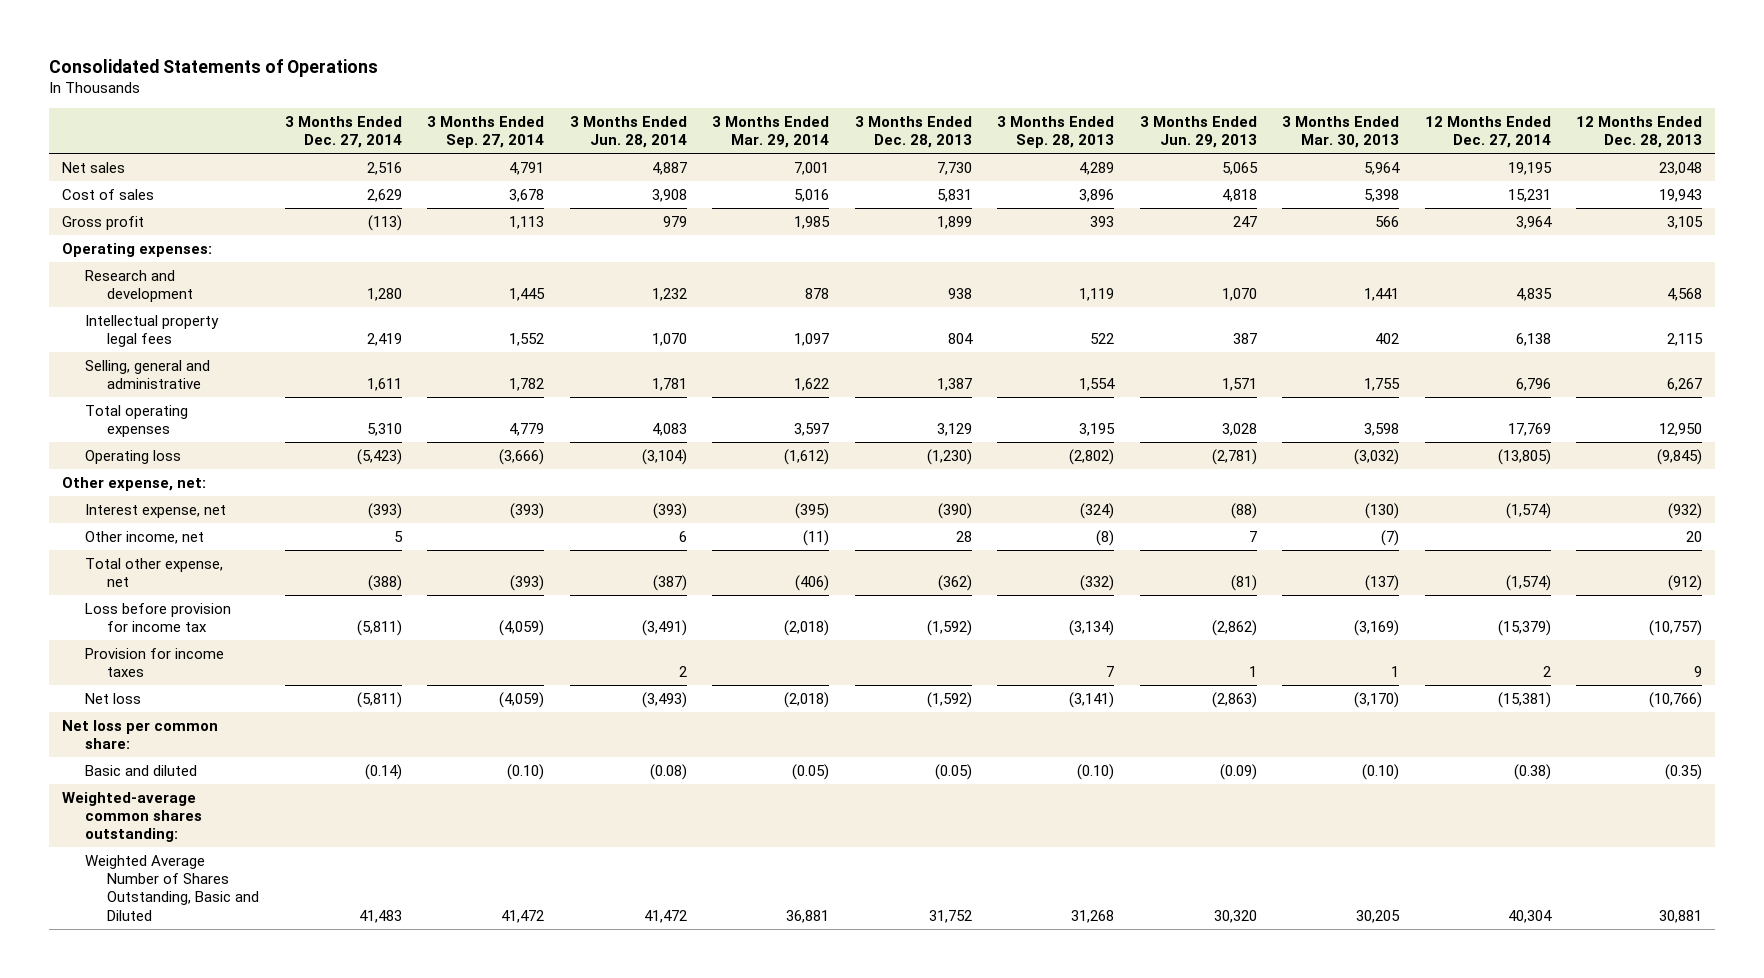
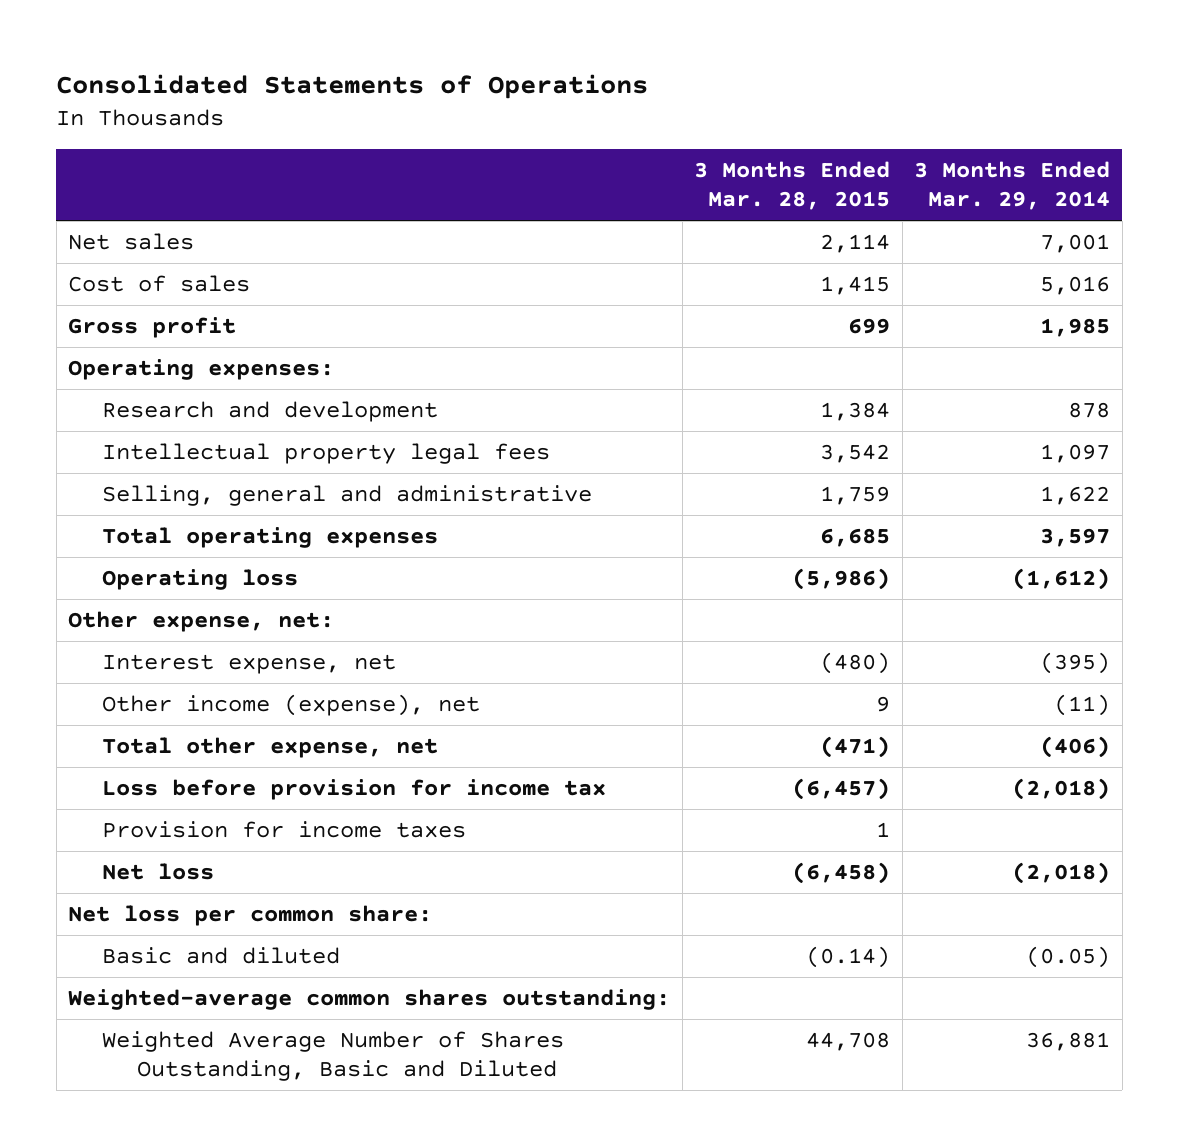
[284,115,402,149] 3 Months Ended Dec. 27, 2014 -> none
[427,115,545,149] 3 Months Ended Sep. 27, 2014 -> none
[569,115,687,149] 3 Months Ended Jun. 28, 2014 -> none
[854,115,972,149] 3 Months Ended Dec. 28, 2013 -> none
[997,115,1115,149] 3 Months Ended Sep. 28, 2013 -> none
[1139,115,1257,149] 3 Months Ended Jun. 29, 2013 -> none
[1282,115,1400,149] 3 Months Ended Mar. 30, 2013 -> none
[1424,115,1551,149] 12 Months Ended Dec. 27, 2014 -> none
[1576,115,1703,149] 12 Months Ended Dec. 28, 2013 -> none
none -> [694,161,891,210] 3 Months Ended Mar. 28, 2015
[84,530,204,544] Other income, net -> [102,694,481,717] Other income (expense), net

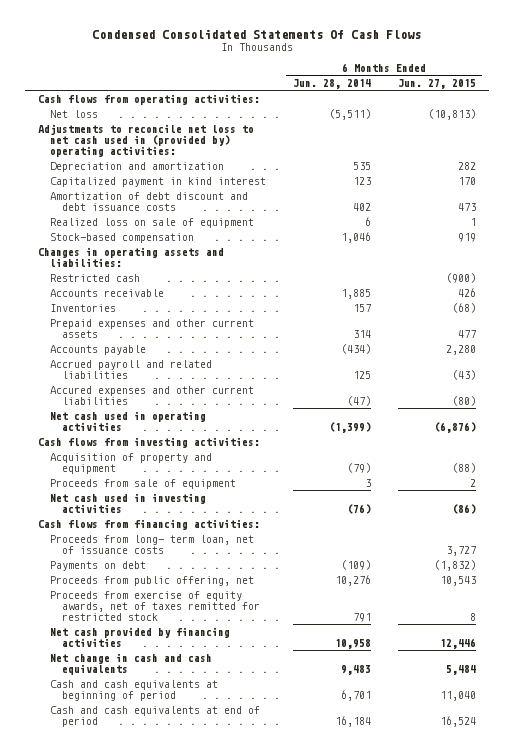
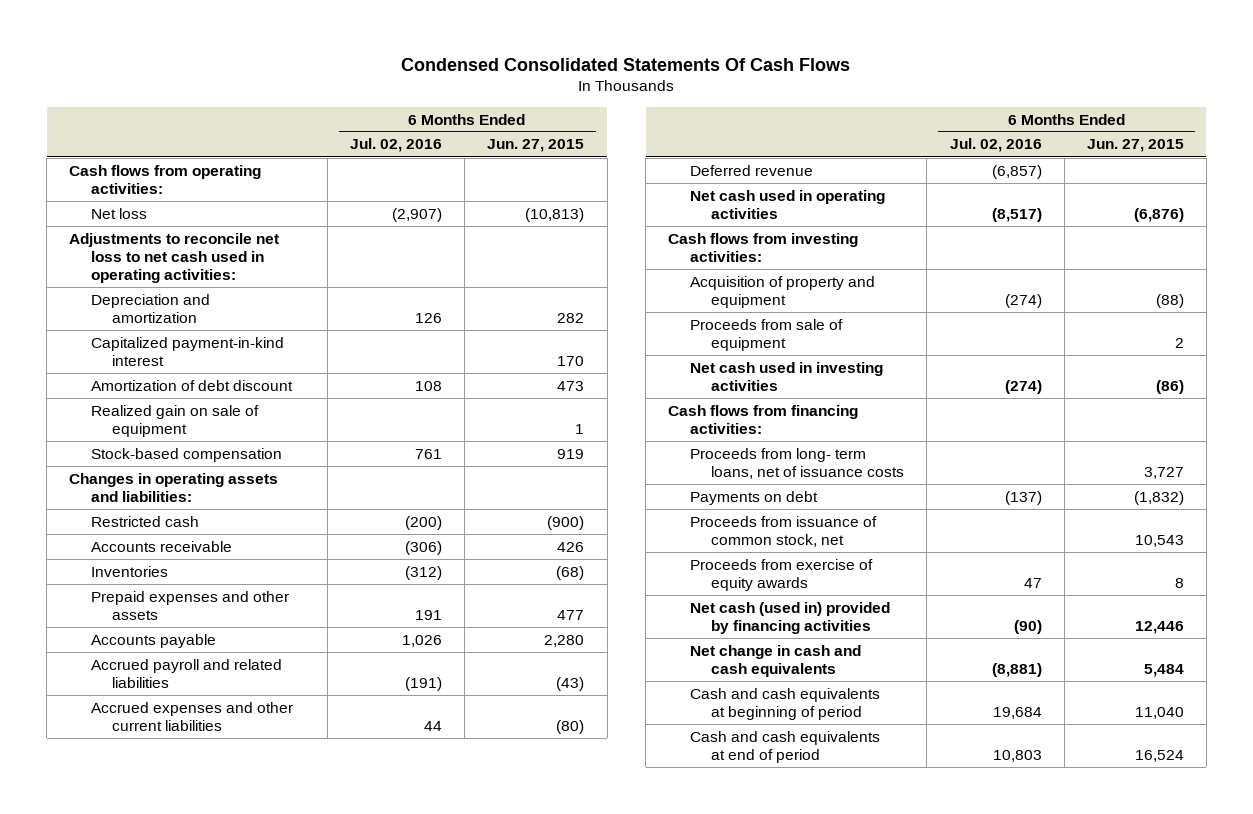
[293,79,372,90] Jun. 28, 2014 -> none
none -> [350,138,443,153] Jul. 02, 2016
[38,123,255,158] Adjustments to reconcile net loss to net cash used in (provided by) operating activities: -> [69,232,280,284] Adjustments to reconcile net loss to net cash used in operating activities:
[50,176,267,187] Capitalized payment in kind interest -> [90,336,284,366] Capitalized payment-in-kind interest
[50,191,249,211] Amortization of debt discount and debt issuance costs -> [90,379,293,391] Amortization of debt discount
[50,217,255,228] Realized loss on sale of equipment -> [90,404,259,437] Realized gain on sale of equipment
[50,318,255,338] Prepaid expenses and other current assets -> [90,590,289,620] Prepaid expenses and other assets
[50,385,255,405] Accured expenses and other current liabilities -> [90,701,293,731] Accrued expenses and other current liabilities
none -> [689,164,813,176] Deferred revenue
[50,534,255,554] Proceeds from long- term loan, net of issuance costs -> [689,447,905,479] Proceeds from long- term loans, net of issuance costs
[50,575,255,586] Proceeds from public offering, net -> [689,515,877,547] Proceeds from issuance of common stock, net
[50,590,261,622] Proceeds from exercise of equity awards, net of taxes remitted for restricted stock -> [689,558,873,591] Proceeds from exercise of equity awards
[50,626,231,647] Net cash provided by financing activities -> [689,601,890,634] Net cash (used in) provided by financing activities

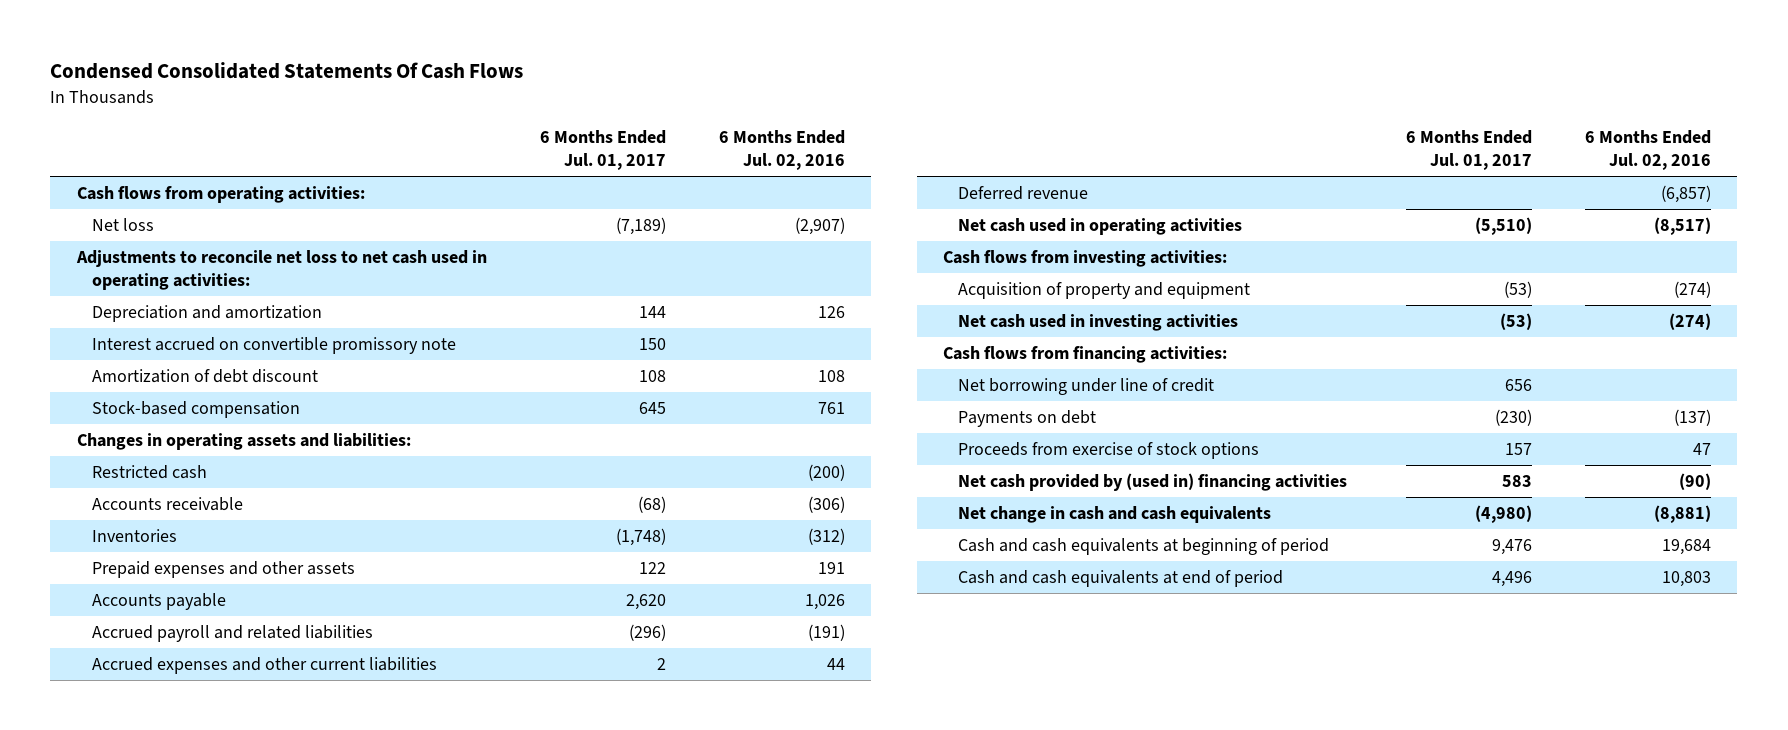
[487,139,585,153] Jun. 27, 2015 -> none
none -> [539,130,666,170] 6 Months Ended Jul. 01, 2017
[90,336,284,366] Capitalized payment-in-kind interest -> none
none -> [91,337,456,355] Interest accrued on convertible promissory note
[90,404,259,437] Realized gain on sale of equipment -> none
[689,318,843,351] Proceeds from sale of equipment -> none
[689,447,905,479] Proceeds from long- term loans, net of issuance costs -> none
none -> [957,378,1214,396] Net borrowing under line of credit
[689,515,877,547] Proceeds from issuance of common stock, net -> none
[689,558,873,591] Proceeds from exercise of equity awards -> [957,442,1259,460] Proceeds from exercise of stock options
[689,601,890,634] Net cash (used in) provided by financing activities -> [957,473,1347,492] Net cash provided by (used in) financing activities

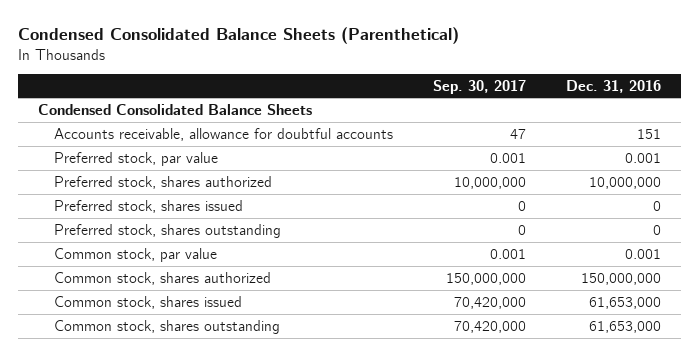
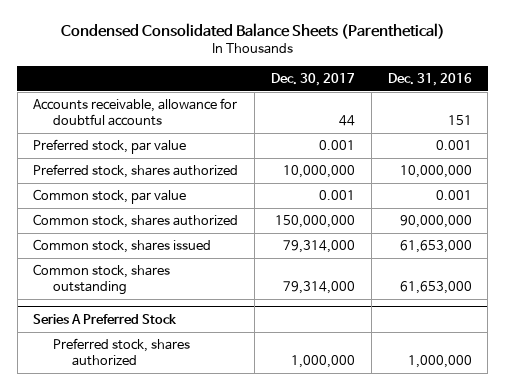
[432,79,526,94] Sep. 30, 2017 -> none
none -> [271,72,356,86] Dec. 30, 2017
[38,103,313,115] Condensed Consolidated Balance Sheets -> none
[53,199,243,213] Preferred stock, shares issued -> none
[53,223,281,238] Preferred stock, shares outstanding -> none
[580,272,661,285] 150,000,000 -> [399,215,472,229] 90,000,000
none -> [33,313,178,324] Series A Preferred Stock
none -> [52,338,190,366] Preferred stock, shares authorized

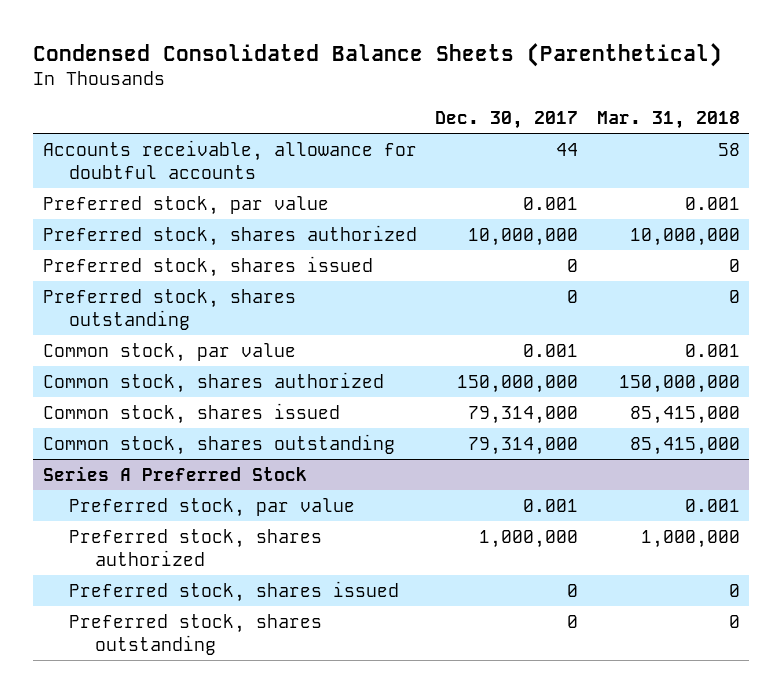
[387,72,472,86] Dec. 31, 2016 -> none
none -> [596,111,740,130] Mar. 31, 2018
none -> [42,255,373,277] Preferred stock, shares issued
none -> [42,288,296,330] Preferred stock, shares outstanding
none -> [68,497,355,517] Preferred stock, par value
none -> [68,580,399,602] Preferred stock, shares issued
none -> [68,613,322,655] Preferred stock, shares outstanding

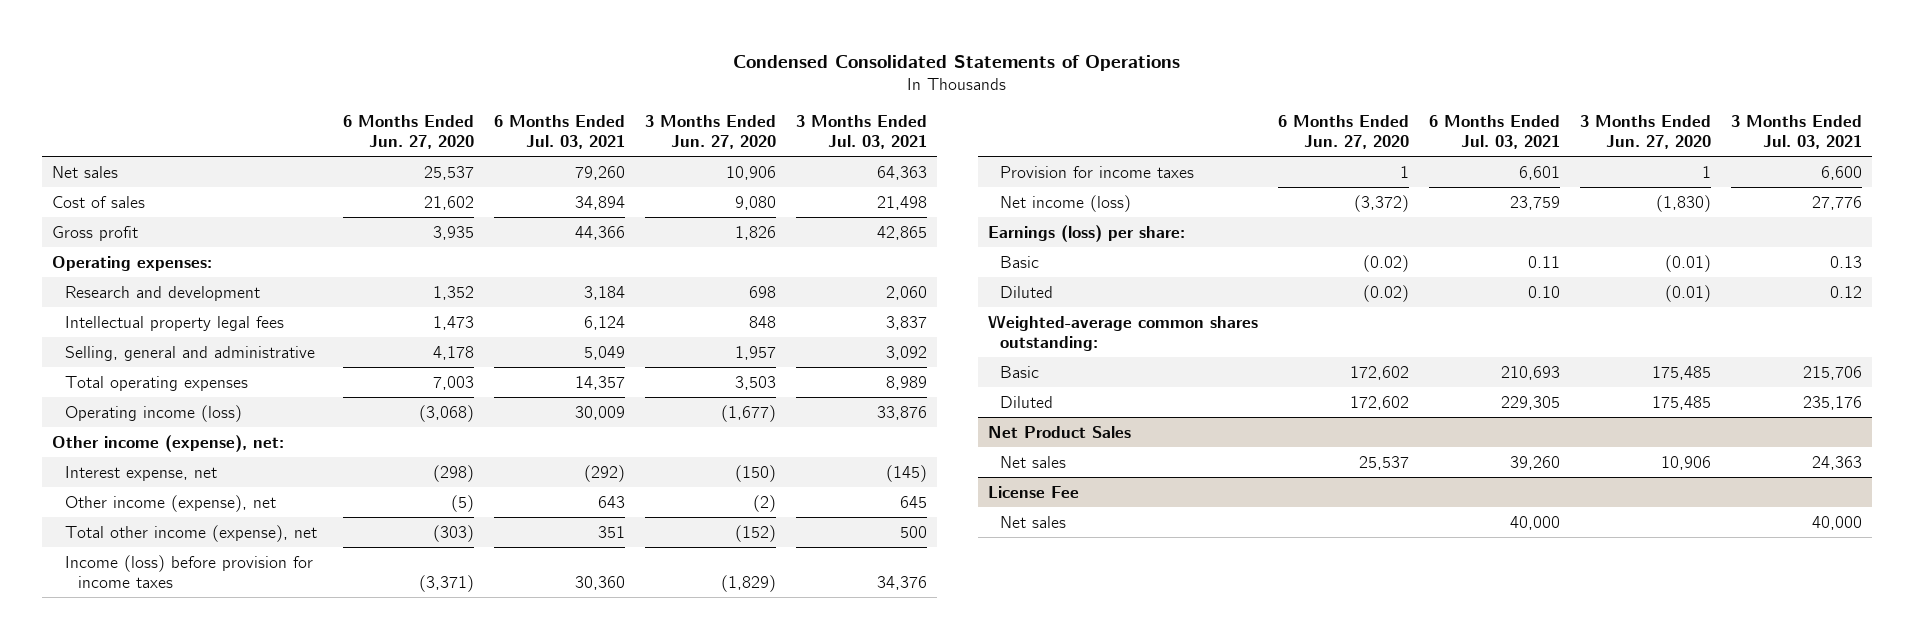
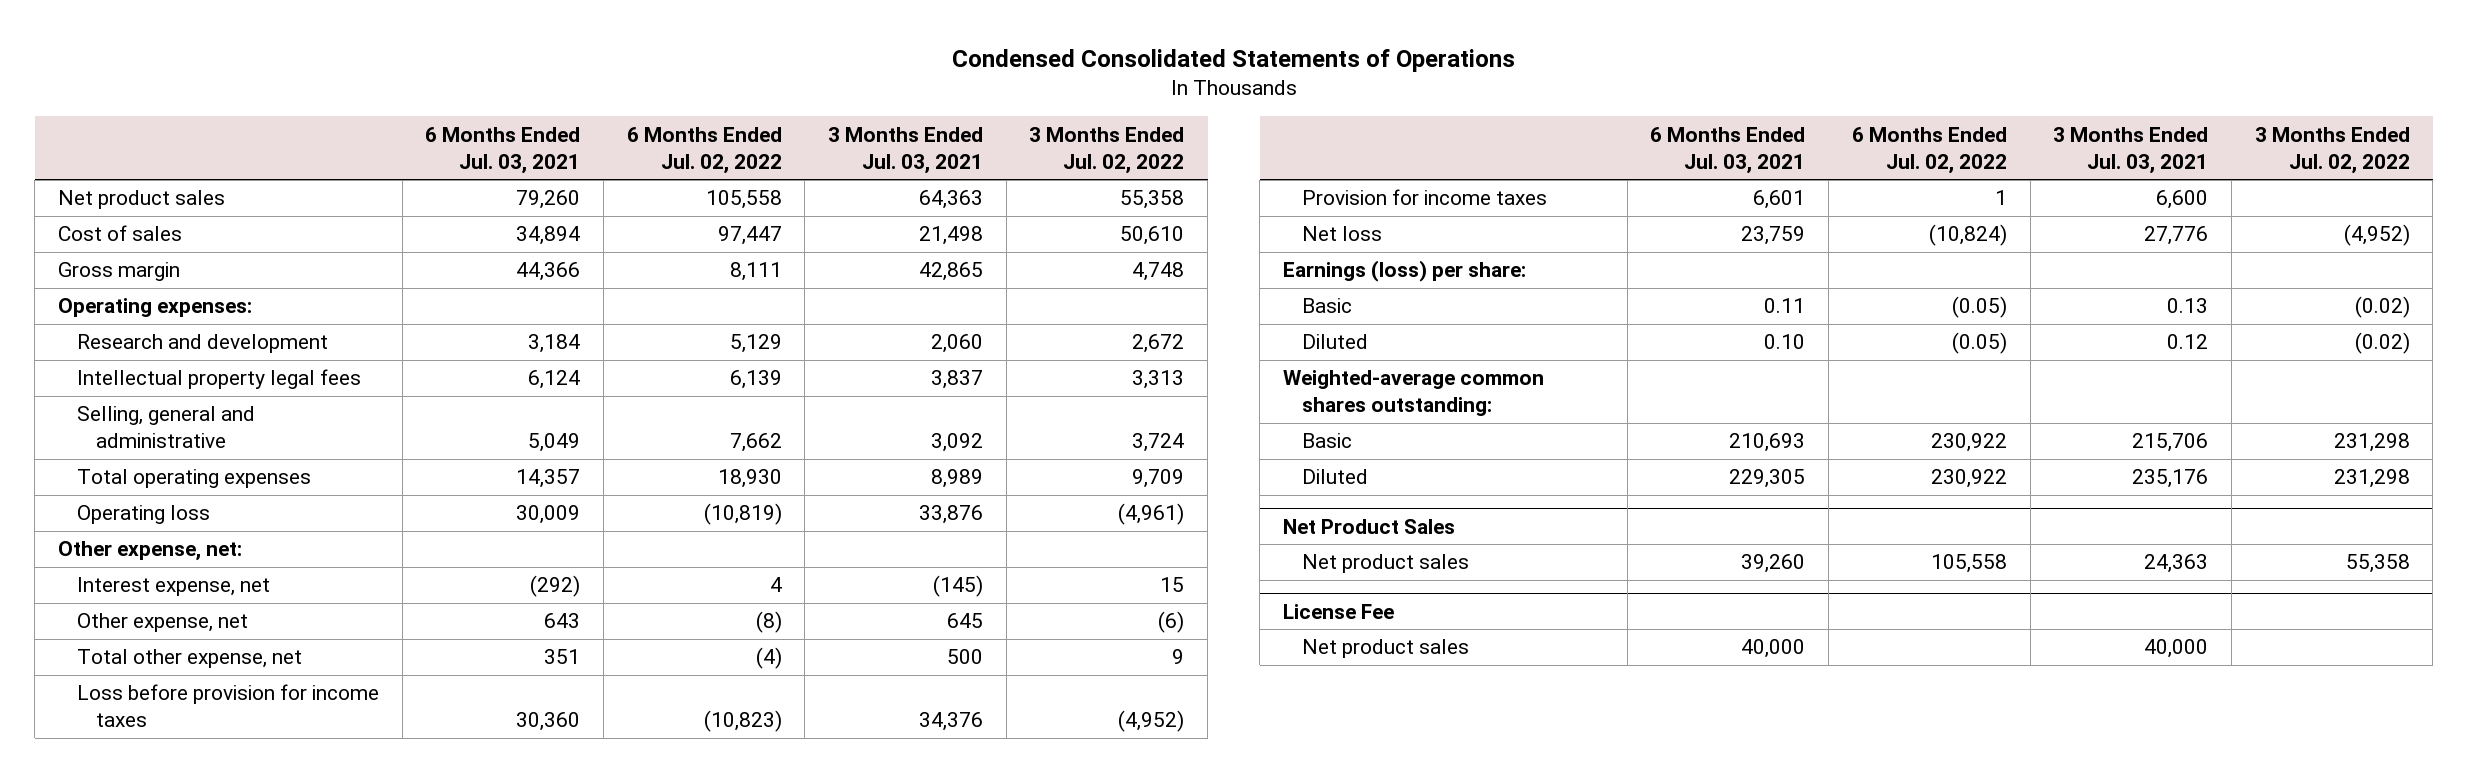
[342,114,474,149] 6 Months Ended Jun. 27, 2020 -> none
[644,114,776,149] 3 Months Ended Jun. 27, 2020 -> none
none -> [626,126,782,174] 6 Months Ended Jul. 02, 2022
none -> [1029,126,1185,174] 3 Months Ended Jul. 02, 2022
[52,165,119,178] Net sales -> [58,190,226,210] Net product sales
[52,225,139,241] Gross profit -> [58,262,181,282] Gross margin
[65,404,243,422] Operating income (loss) -> [76,505,210,525] Operating loss
[52,434,285,452] Other income (expense), net: -> [58,541,243,562] Other expense, net:
[65,494,277,512] Other income (expense), net -> [76,613,248,633] Other expense, net
[65,524,318,542] Total other income (expense), net -> [76,649,302,669] Total other expense, net
[65,554,314,588] Income (loss) before provision for income taxes -> [76,684,379,728] Loss before provision for income taxes
[1000,194,1132,212] Net income (loss) -> [1301,226,1382,242] Net loss
[1000,455,1067,468] Net sales -> [1301,554,1469,574] Net product sales
[1000,515,1067,528] Net sales -> [1301,639,1469,659] Net product sales

